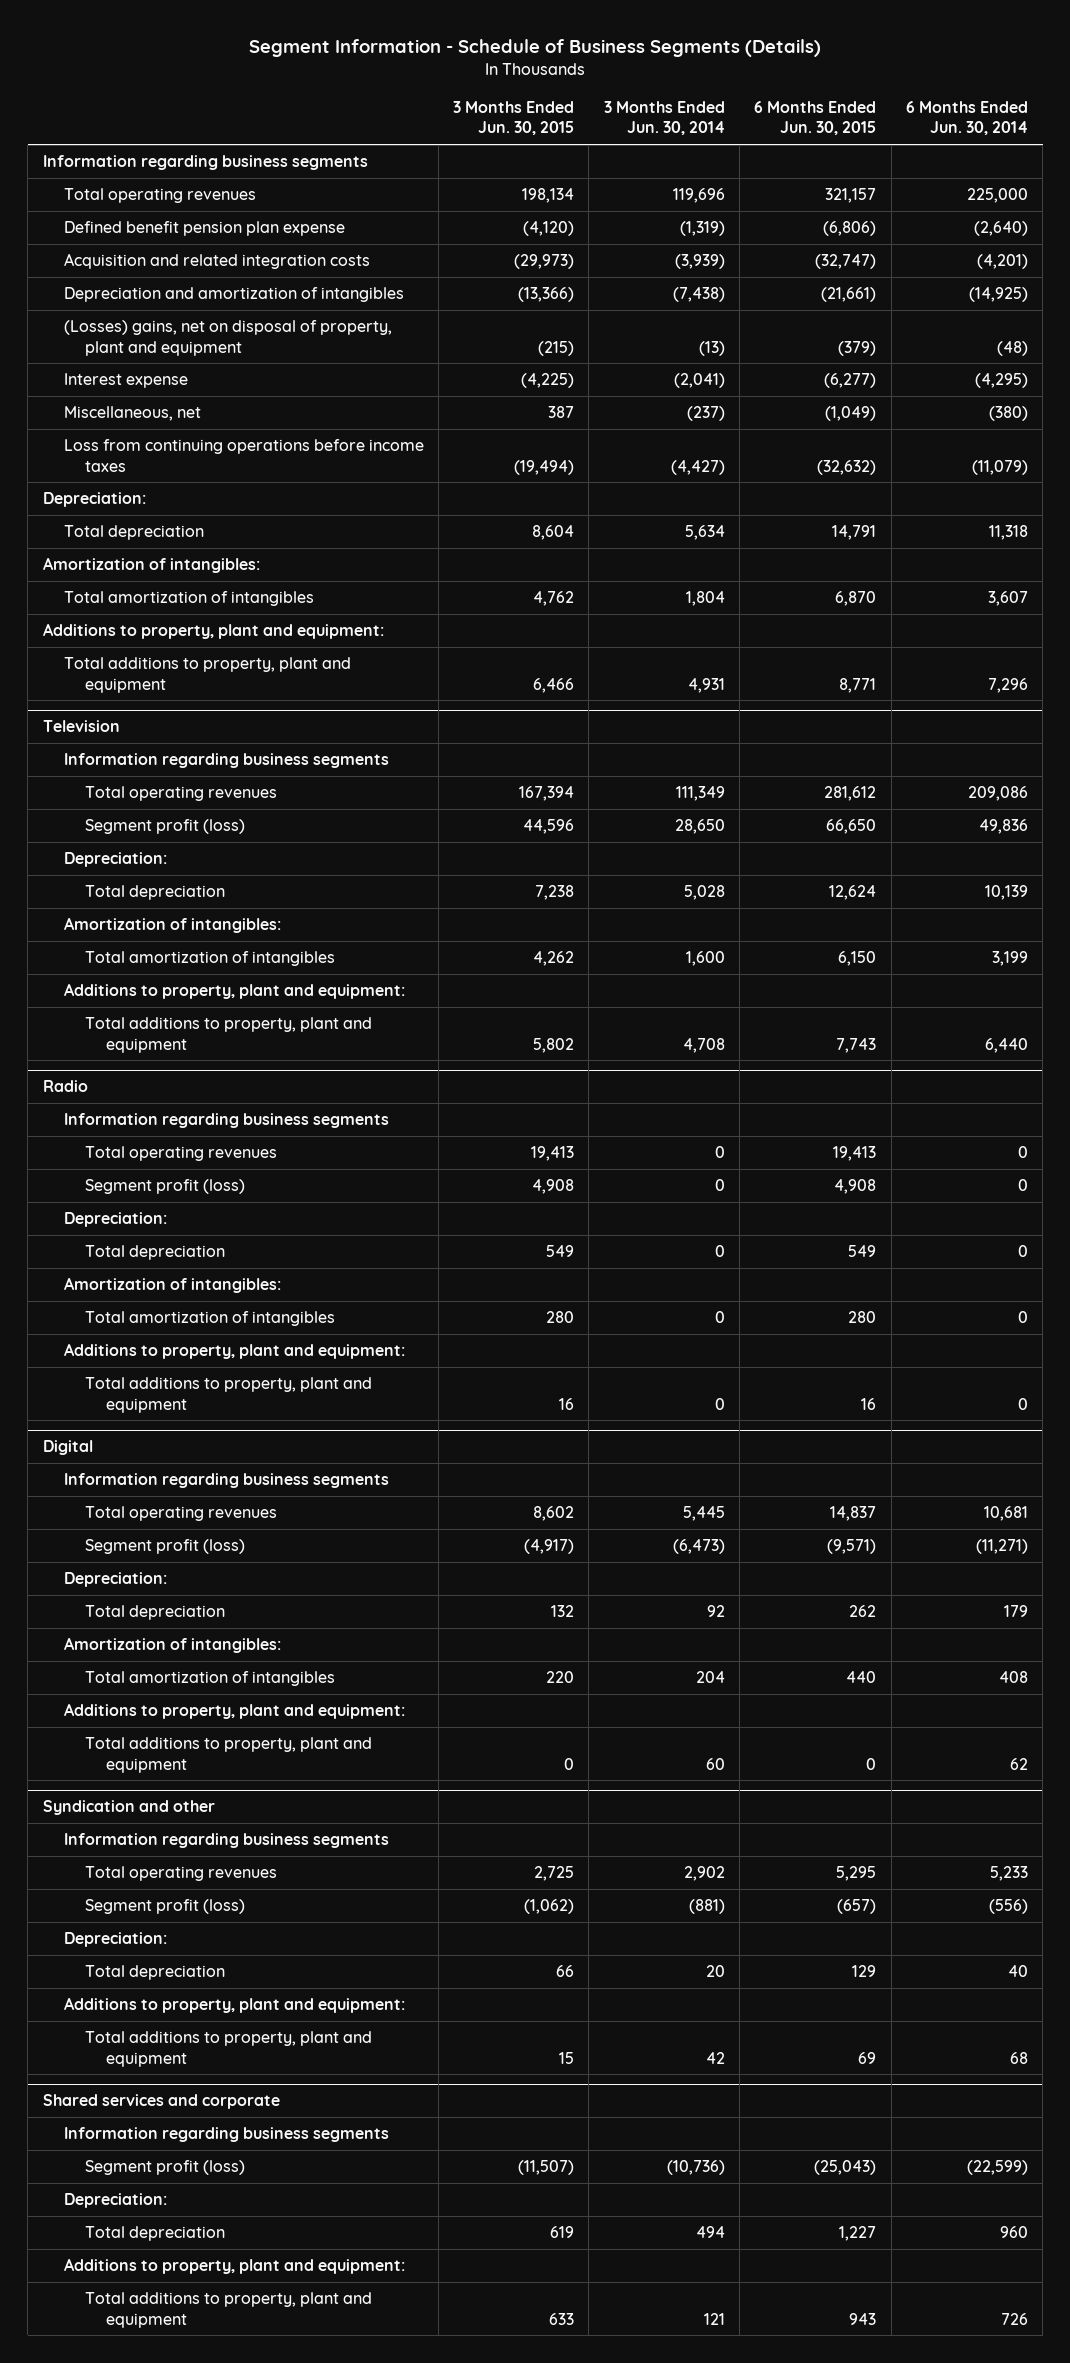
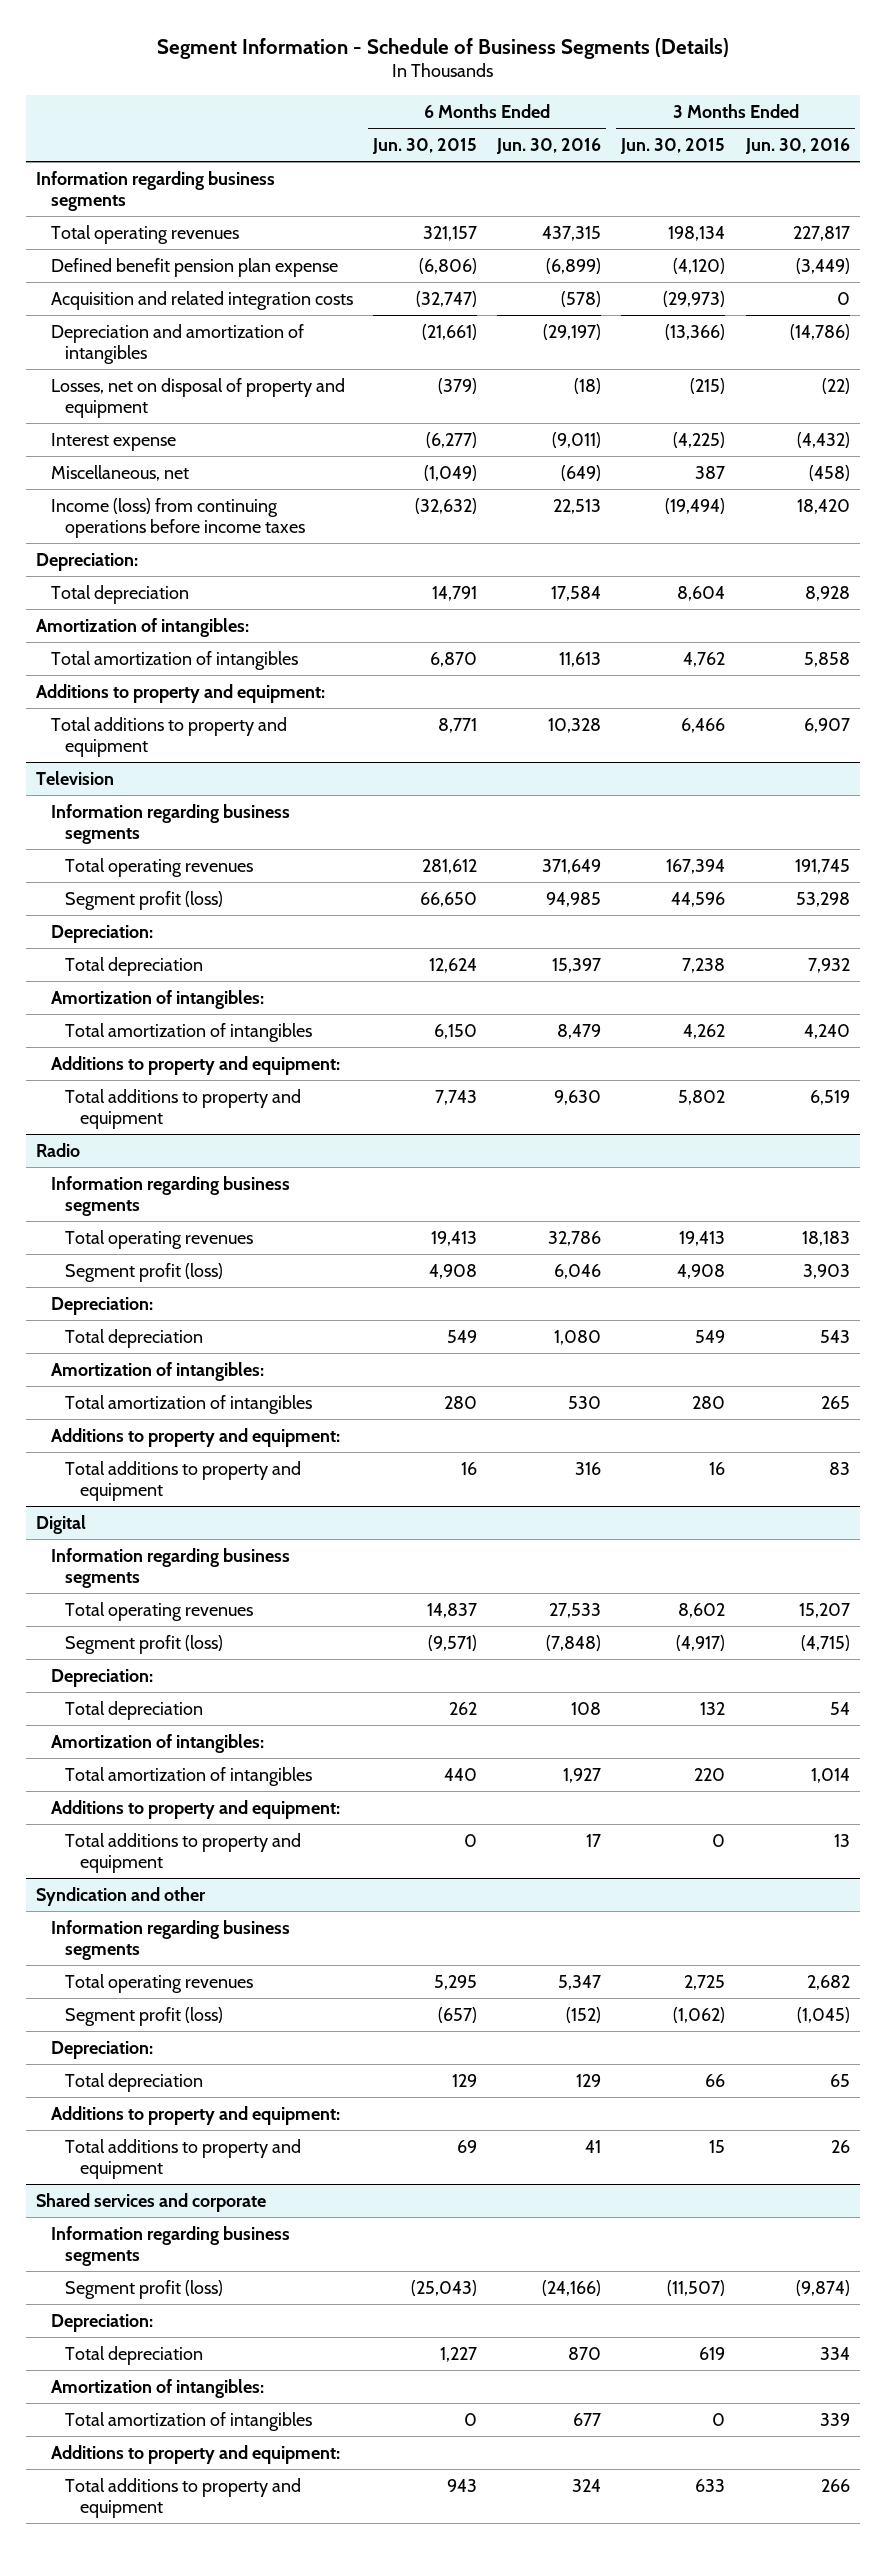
[603,100,725,136] 3 Months Ended Jun. 30, 2014 -> none
[905,100,1028,136] 6 Months Ended Jun. 30, 2014 -> none
none -> [496,137,602,154] Jun. 30, 2016
none -> [744,137,850,154] Jun. 30, 2016
[63,320,392,356] (Losses) gains, net on disposal of property, plant and equipment -> [50,377,345,419] Losses, net on disposal of property and equipment
[63,439,424,472] Loss from continuing operations before income taxes -> [50,497,306,539] Income (loss) from continuing operations before income taxes
[42,623,384,640] Additions to property, plant and equipment: -> [36,683,326,703] Additions to property and equipment:
[63,657,351,693] Total additions to property, plant and equipment -> [50,716,287,758] Total additions to property and equipment
[63,983,405,1000] Additions to property, plant and equipment: -> [50,1055,340,1075] Additions to property and equipment:
[84,1017,372,1053] Total additions to property, plant and equipment -> [65,1088,302,1130] Total additions to property and equipment
[63,1343,405,1360] Additions to property, plant and equipment: -> [50,1427,340,1447] Additions to property and equipment:
[84,1377,372,1413] Total additions to property, plant and equipment -> [65,1460,302,1502] Total additions to property and equipment
[63,1703,405,1720] Additions to property, plant and equipment: -> [50,1799,340,1819] Additions to property and equipment:
[84,1737,372,1773] Total additions to property, plant and equipment -> [65,1832,302,1874] Total additions to property and equipment
[63,1997,405,2014] Additions to property, plant and equipment: -> [50,2105,340,2125] Additions to property and equipment:
[84,2031,372,2067] Total additions to property, plant and equipment -> [65,2138,302,2180] Total additions to property and equipment
none -> [50,2378,264,2398] Amortization of intangibles:
none -> [65,2411,313,2431] Total amortization of intangibles
[63,2258,405,2275] Additions to property, plant and equipment: -> [50,2444,340,2464] Additions to property and equipment:
[84,2292,372,2328] Total additions to property, plant and equipment -> [65,2477,302,2519] Total additions to property and equipment

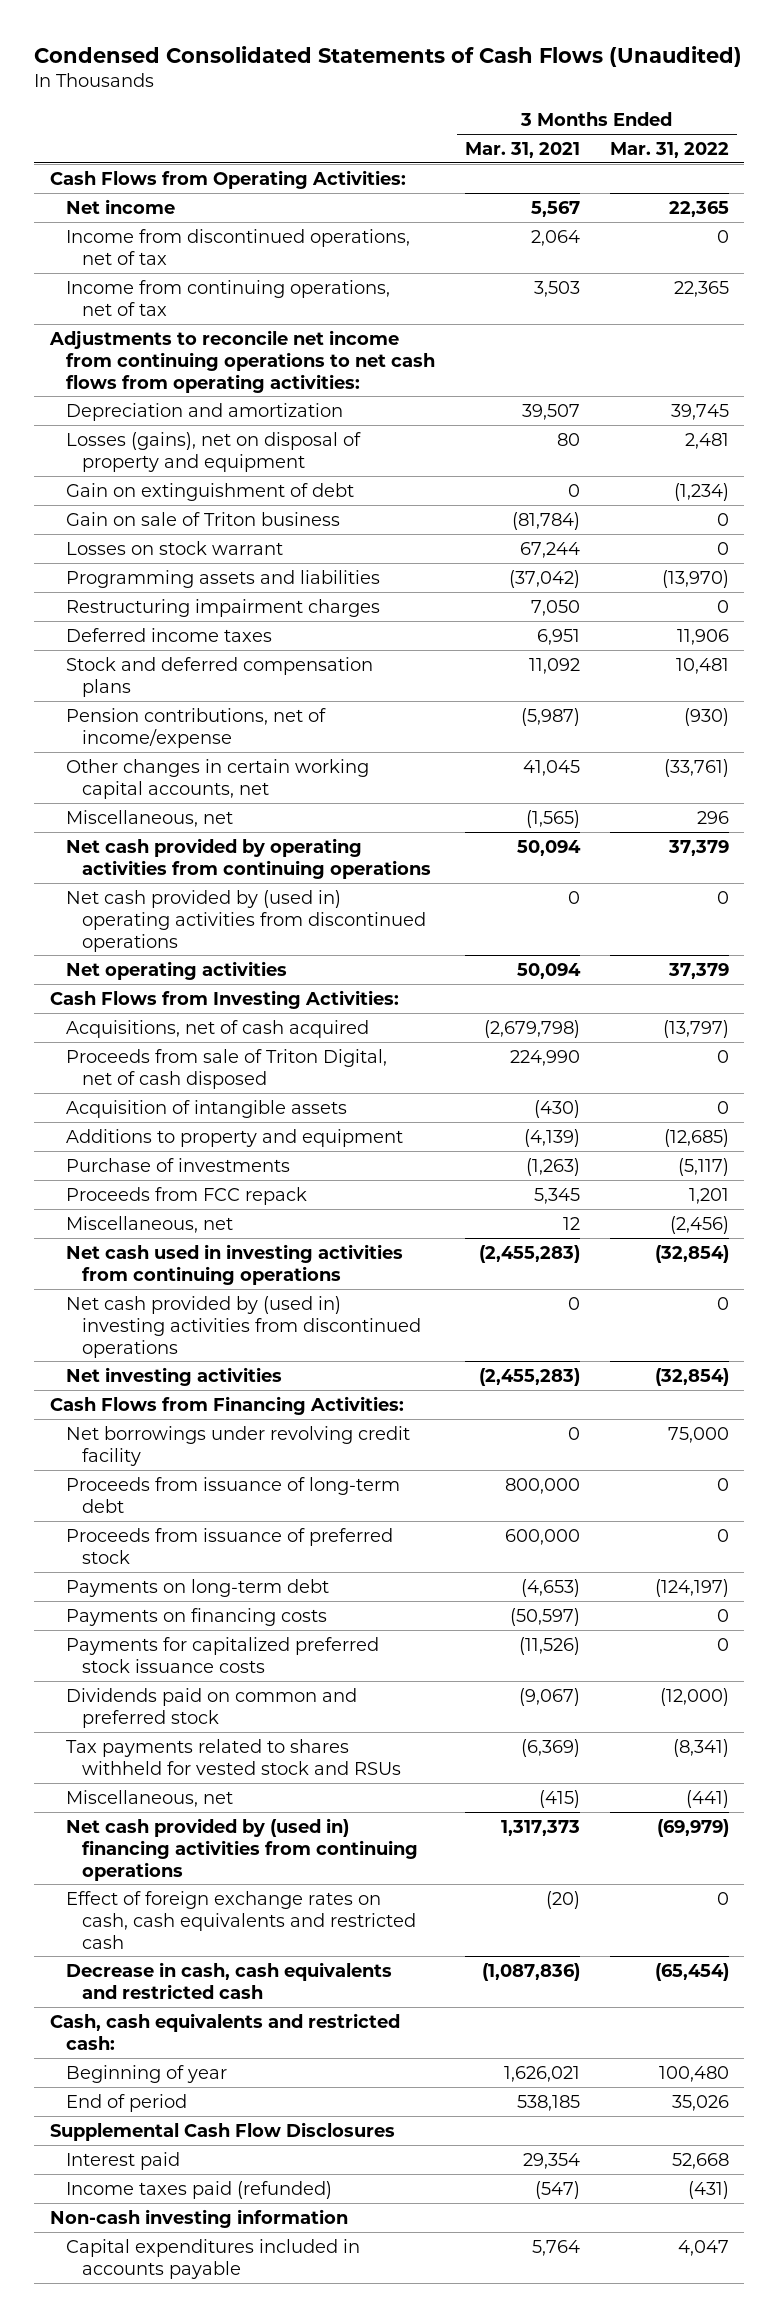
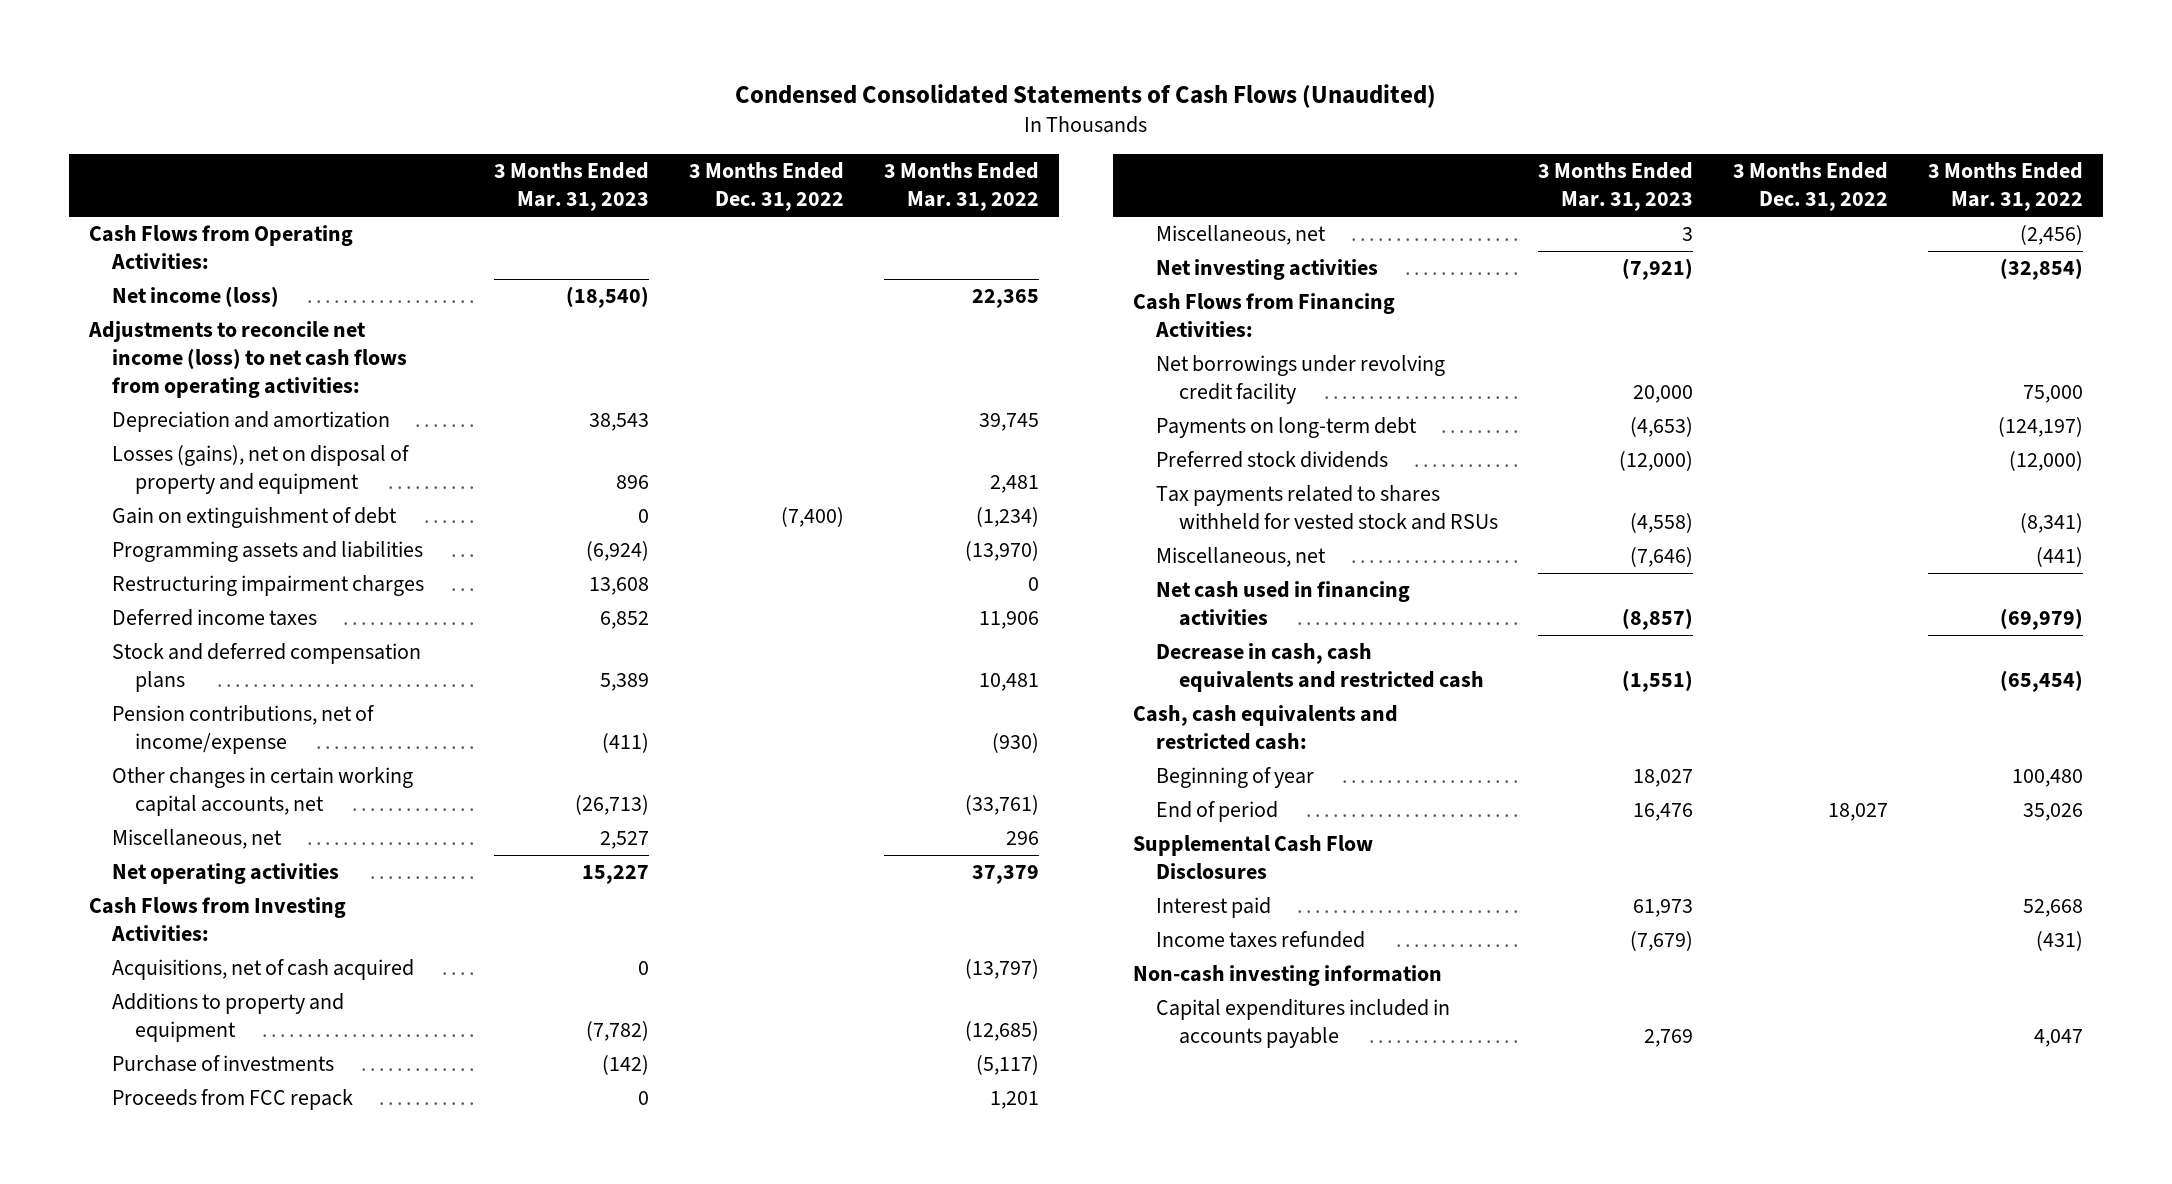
[464,141,580,158] Mar. 31, 2021 -> none
none -> [493,162,649,212] 3 Months Ended Mar. 31, 2023
none -> [688,162,844,212] 3 Months Ended Dec. 31, 2022
[65,228,410,265] Income from discontinued operations, net of tax -> none
[65,279,390,316] Income from continuing operations, net of tax -> none
[65,198,175,214] Net income -> [111,286,279,308] Net income (loss)
[48,329,435,393] Adjustments to reconcile net income from continuing operations to net cash flows from operating activities: -> [87,321,407,399] Adjustments to reconcile net income (loss) to net cash flows from operating activities:
[65,511,340,526] Gain on sale of Triton business -> none
[65,540,283,555] Losses on stock warrant -> none
[65,837,432,879] Net cash provided by operating activities from continuing operations -> none
[65,889,427,952] Net cash provided by (used in) operating activities from discontinued operations -> none
[65,1048,387,1089] Proceeds from sale of Triton Digital, net of cash disposed -> none
[65,1099,347,1118] Acquisition of intangible assets -> none
[65,1243,403,1285] Net cash used in investing activities from continuing operations -> none
[65,1295,422,1358] Net cash provided by (used in) investing activities from discontinued operations -> none
[65,1476,400,1513] Proceeds from issuance of long-term debt -> none
[65,1527,393,1564] Proceeds from issuance of preferred stock -> none
[65,1607,327,1626] Payments on financing costs -> none
[65,1636,379,1673] Payments for capitalized preferred stock issuance costs -> none
[65,1687,357,1728] Dividends paid on common and preferred stock -> none
none -> [1156,451,1389,469] Preferred stock dividends
[65,1890,417,1949] Effect of foreign exchange rates on cash, cash equivalents and restricted cash -> none
[65,1817,419,1881] Net cash provided by (used in) financing activities from continuing operations -> [1156,581,1411,627] Net cash used in financing activities
[65,2180,332,2199] Income taxes paid (refunded) -> [1156,931,1366,949] Income taxes refunded

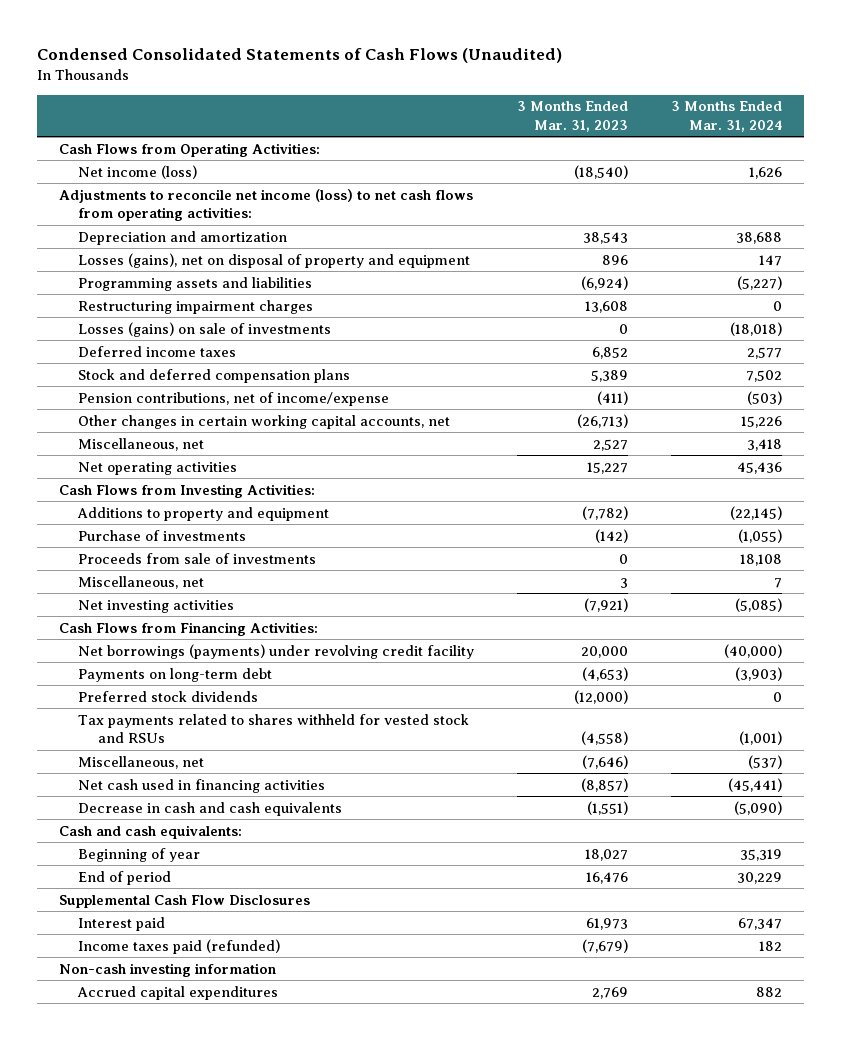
[688,162,844,212] 3 Months Ended Dec. 31, 2022 -> none
[883,162,1039,212] 3 Months Ended Mar. 31, 2022 -> none
none -> [671,101,783,133] 3 Months Ended Mar. 31, 2024
[111,507,397,529] Gain on extinguishment of debt -> none
none -> [78,321,332,337] Losses (gains) on sale of investments
[111,959,414,981] Acquisitions, net of cash acquired -> none
[111,1089,353,1111] Proceeds from FCC repack -> none
none -> [78,552,317,564] Proceeds from sale of investments
[1156,355,1446,405] Net borrowings under revolving credit facility -> [78,643,475,659] Net borrowings (payments) under revolving credit facility
[1156,643,1485,693] Decrease in cash, cash equivalents and restricted cash -> [78,801,343,816] Decrease in cash and cash equivalents
[1133,705,1399,751] Cash, cash equivalents and restricted cash: -> [58,824,242,839] Cash and cash equivalents:
[1156,931,1366,949] Income taxes refunded -> [78,938,281,954] Income taxes paid (refunded)
[1156,999,1451,1049] Capital expenditures included in accounts payable -> [77,985,279,1000] Accrued capital expenditures

